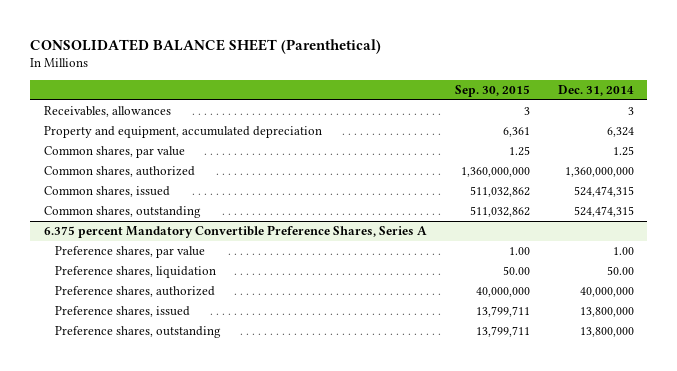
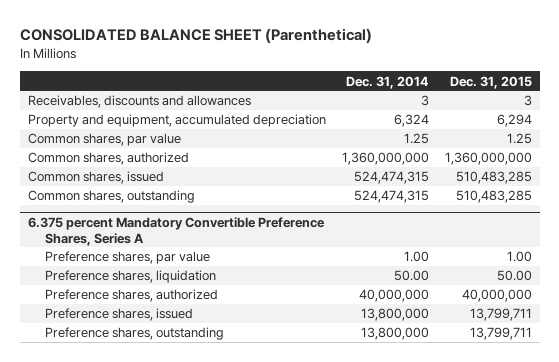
[454,84,530,97] Sep. 30, 2015 -> none
none -> [449,75,532,89] Dec. 31, 2015
[43,106,171,118] Receivables, allowances -> [27,95,251,109] Receivables, discounts and allowances

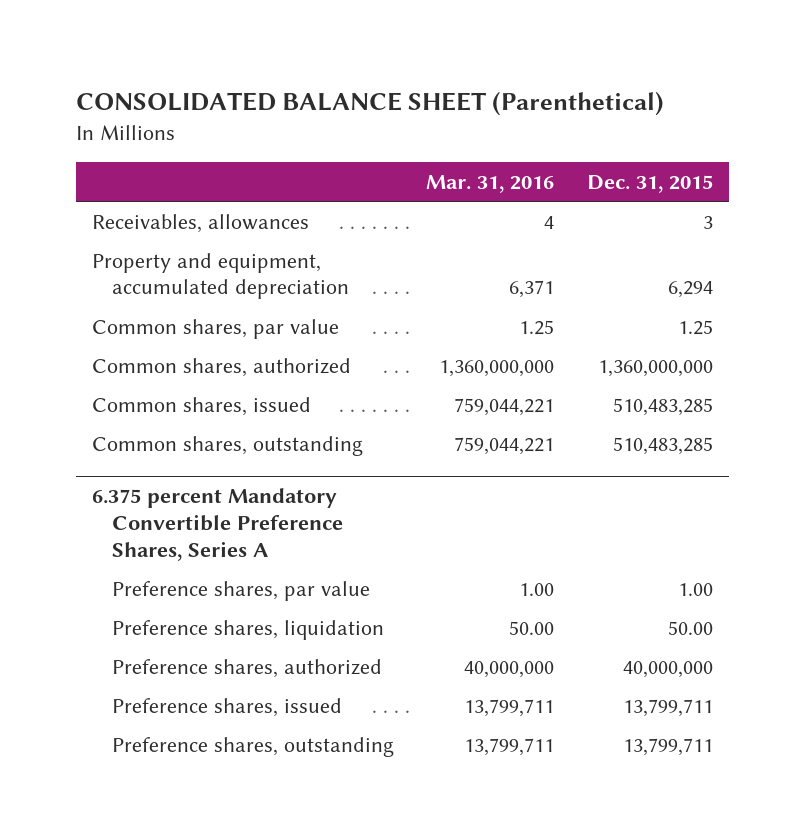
[345,75,429,89] Dec. 31, 2014 -> none
none -> [426,174,555,193] Mar. 31, 2016
[27,95,251,109] Receivables, discounts and allowances -> [92,213,310,233] Receivables, allowances

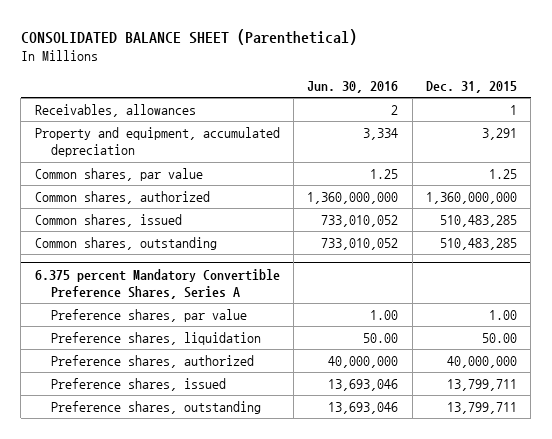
[426,174,555,193] Mar. 31, 2016 -> none
none -> [307,80,399,93] Jun. 30, 2016
[702,215,713,229] 3 -> [509,105,517,116] 1
[667,281,713,299] 6,294 -> [481,128,517,141] 3,291

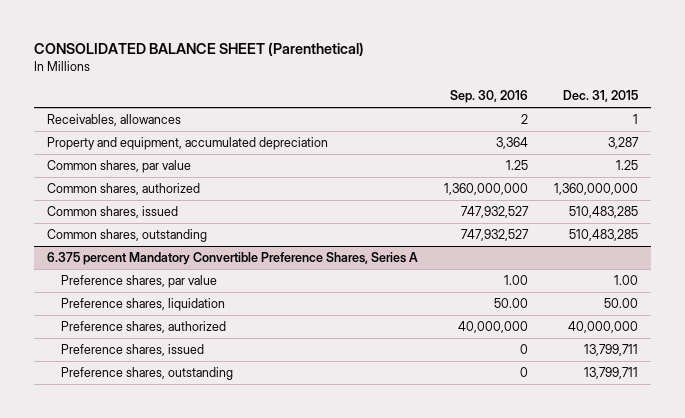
[307,80,399,93] Jun. 30, 2016 -> none
none -> [450,90,529,104] Sep. 30, 2016
[481,128,517,141] 3,291 -> [608,137,640,150] 3,287

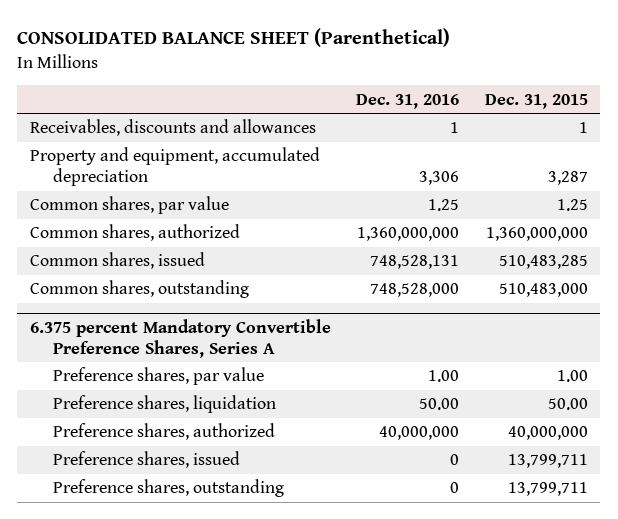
[450,90,529,104] Sep. 30, 2016 -> none
none -> [356,93,460,109] Dec. 31, 2016
[47,114,182,127] Receivables, allowances -> [29,119,316,137] Receivables, discounts and allowances
[569,229,639,242] 510,483,285 -> [498,283,588,298] 510,483,000

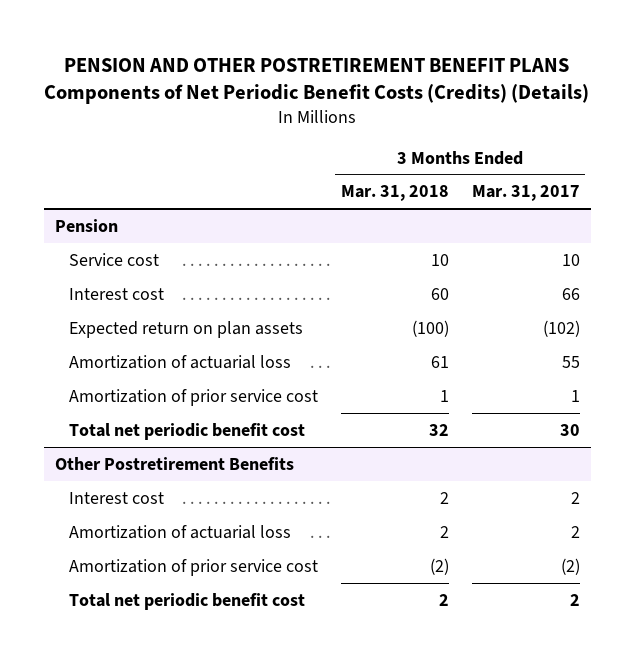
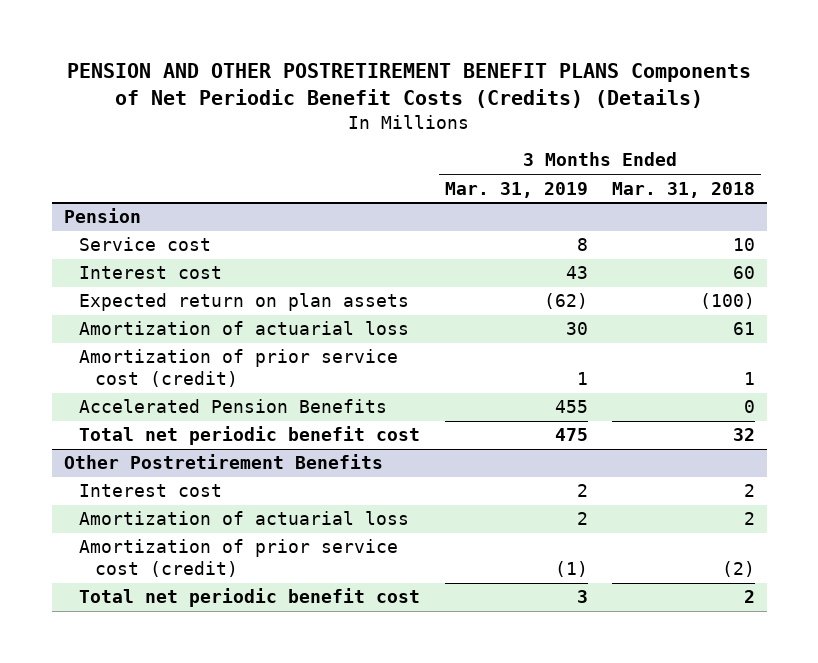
[471,185,580,202] Mar. 31, 2017 -> none
none -> [444,181,588,198] Mar. 31, 2019
[69,388,319,406] Amortization of prior service cost -> [79,349,399,388] Amortization of prior service cost (credit)
none -> [79,399,388,414] Accelerated Pension Benefits
[69,558,319,576] Amortization of prior service cost -> [79,539,399,578] Amortization of prior service cost (credit)

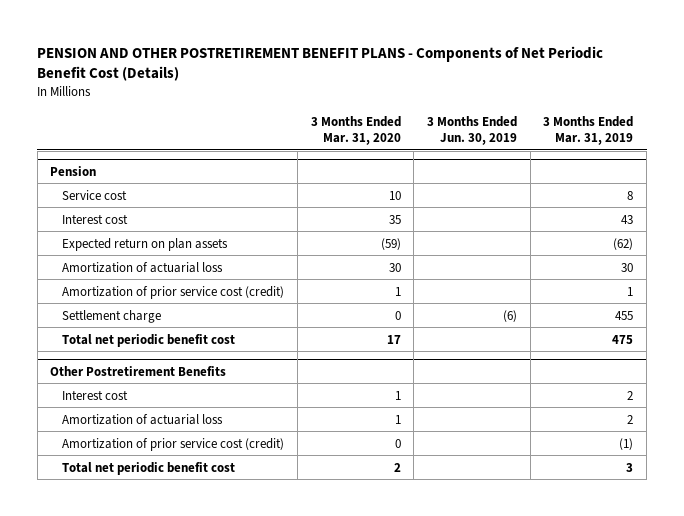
[67,63,752,109] PENSION AND OTHER POSTRETIREMENT BENEFIT PLANS Components of Net Periodic Benefit Costs (Credits) (Details) -> [37,45,604,82] PENSION AND OTHER POSTRETIREMENT BENEFIT PLANS - Components of Net Periodic Benefit Cost (Details)
[611,181,755,198] Mar. 31, 2018 -> none
none -> [310,115,401,145] 3 Months Ended Mar. 31, 2020
none -> [427,115,518,145] 3 Months Ended Jun. 30, 2019
[79,399,388,414] Accelerated Pension Benefits -> [62,309,162,323] Settlement charge

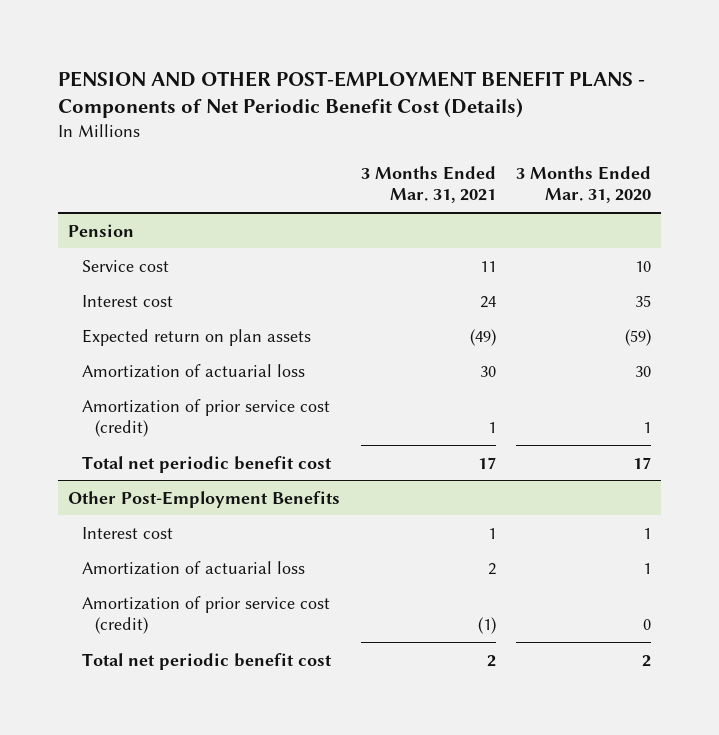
[37,45,604,82] PENSION AND OTHER POSTRETIREMENT BENEFIT PLANS - Components of Net Periodic Benefit Cost (Details) -> [58,70,646,119] PENSION AND OTHER POST-EMPLOYMENT BENEFIT PLANS - Components of Net Periodic Benefit Cost (Details)
[427,115,518,145] 3 Months Ended Jun. 30, 2019 -> none
[543,115,634,145] 3 Months Ended Mar. 31, 2019 -> none
none -> [360,165,496,204] 3 Months Ended Mar. 31, 2021
[62,309,162,323] Settlement charge -> none
[50,365,227,376] Other Postretirement Benefits -> [68,490,341,508] Other Post-Employment Benefits

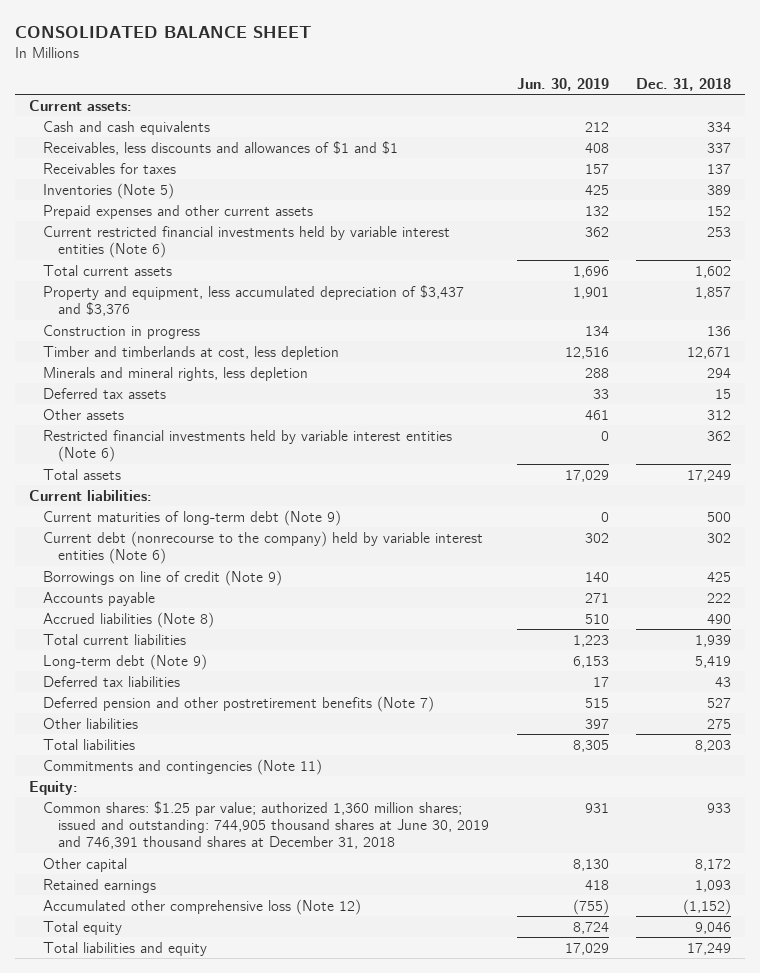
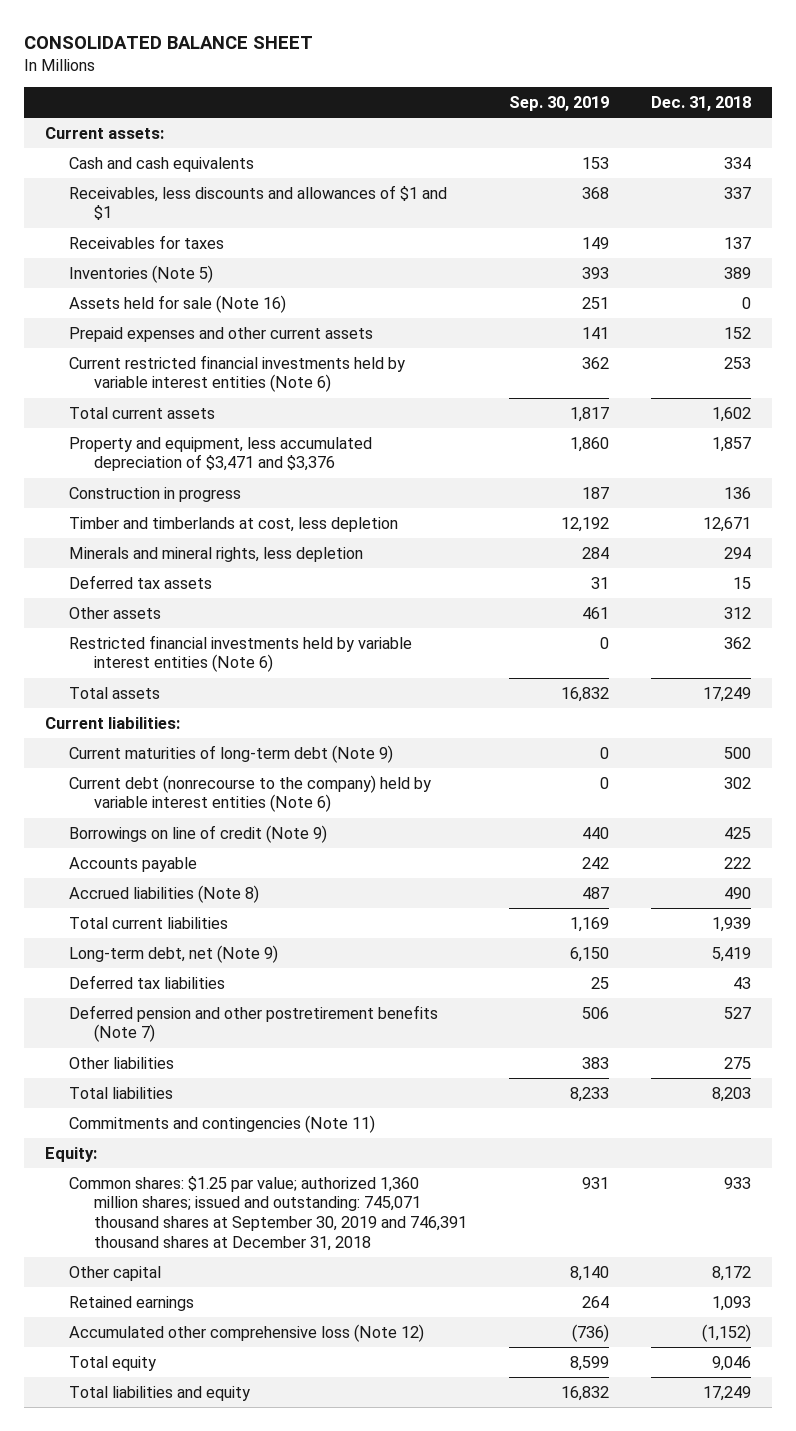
[516,77,609,91] Jun. 30, 2019 -> none
none -> [508,96,609,112] Sep. 30, 2019
none -> [69,294,287,313] Assets held for sale (Note 16)
[43,284,465,317] Property and equipment, less accumulated depreciation of $3,437 and $3,376 -> [69,436,373,472] Property and equipment, less accumulated depreciation of $3,471 and $3,376
[43,653,208,670] Long-term debt (Note 9) -> [69,944,279,963] Long-term debt, net (Note 9)
[43,800,489,850] Common shares: $1.25 par value; authorized 1,360 million shares; issued and outstanding: 744,905 thousand shares at June 30, 2019 and 746,391 thousand shares at December 31, 2018 -> [69,1175,467,1251] Common shares: $1.25 par value; authorized 1,360 million shares; issued and outstanding: 745,071 thousand shares at September 30, 2019 and 746,391 thousand shares at December 31, 2018

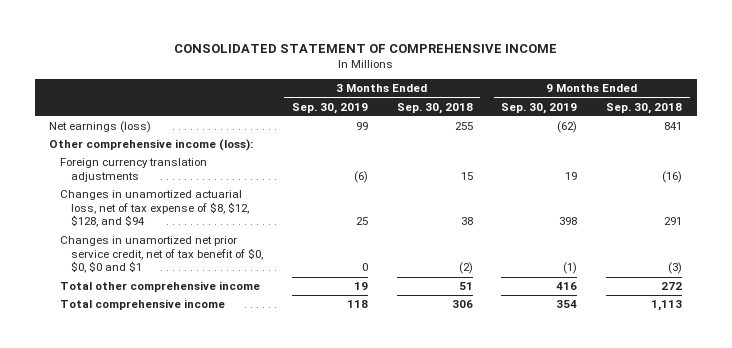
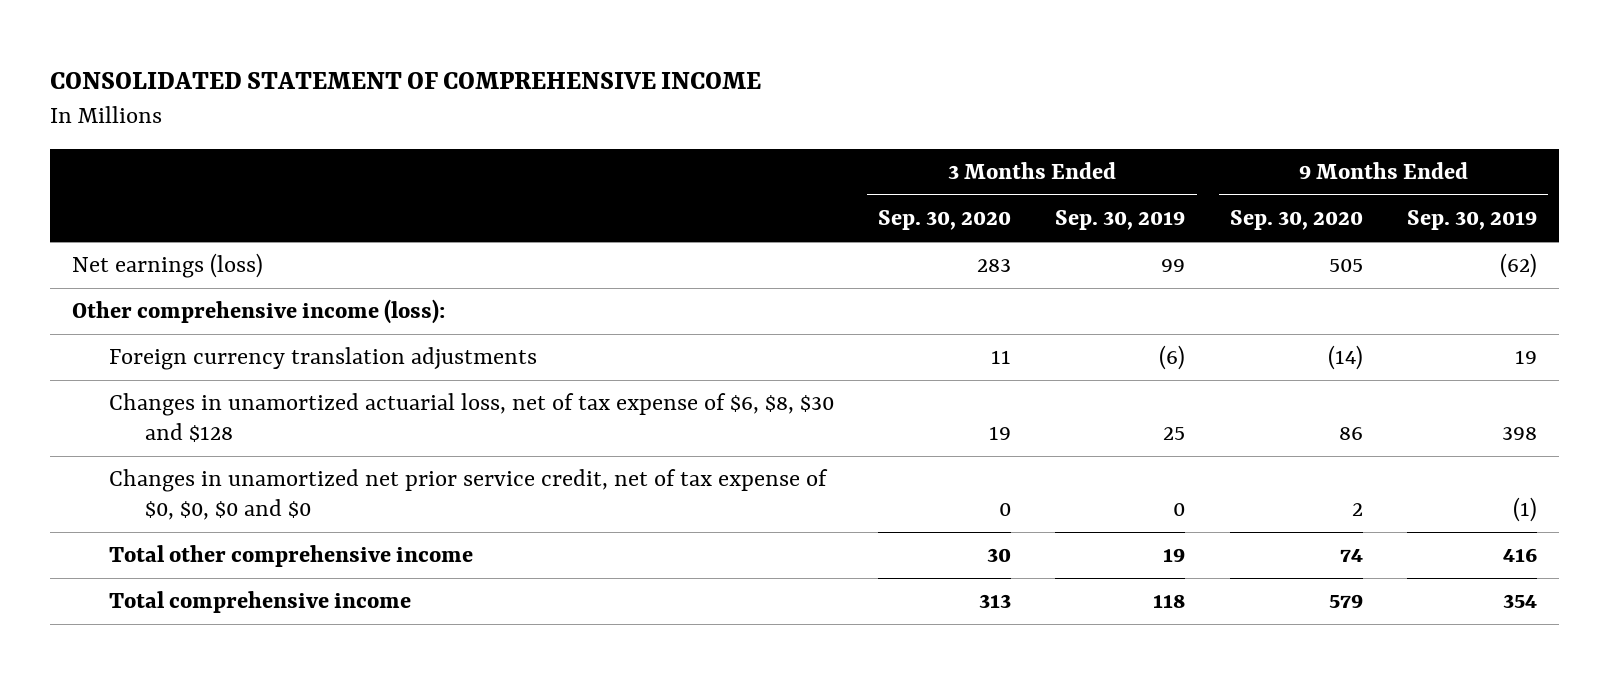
[396,102,473,114] Sep. 30, 2018 -> none
[606,102,683,114] Sep. 30, 2018 -> none
none -> [878,210,1012,231] Sep. 30, 2020
none -> [1229,210,1363,231] Sep. 30, 2020
[60,190,249,228] Changes in unamortized actuarial loss, net of tax expense of $8, $12, $128, and $94 -> [108,393,834,443] Changes in unamortized actuarial loss, net of tax expense of $6, $8, $30 and $128
[60,236,263,274] Changes in unamortized net prior service credit, net of tax benefit of $0, $0, $0 and $1 -> [108,469,828,521] Changes in unamortized net prior service credit, net of tax expense of $0, $0, $0 and $0

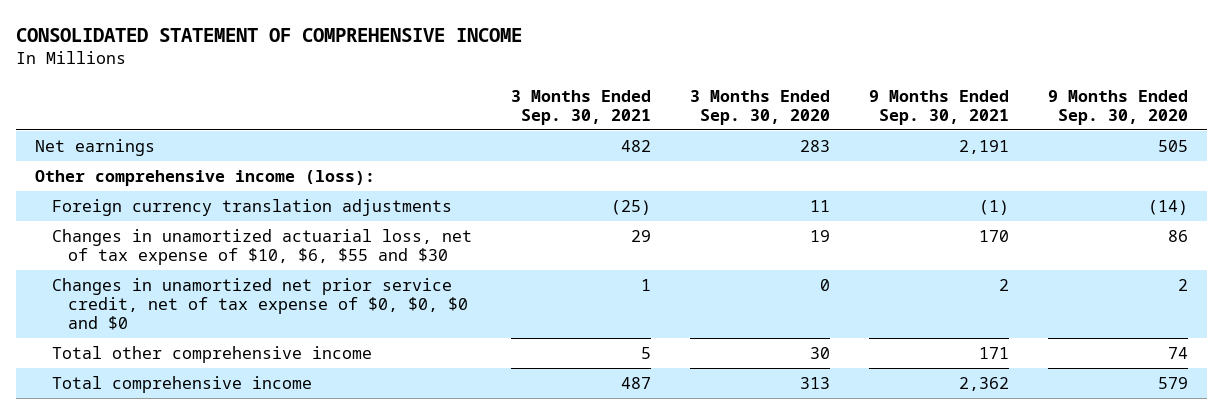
[1055,210,1186,231] Sep. 30, 2019 -> none
[1407,210,1538,231] Sep. 30, 2019 -> none
none -> [510,89,651,125] 3 Months Ended Sep. 30, 2021
none -> [868,89,1009,125] 9 Months Ended Sep. 30, 2021
[72,253,264,279] Net earnings (loss) -> [35,138,156,156] Net earnings
[108,393,834,443] Changes in unamortized actuarial loss, net of tax expense of $6, $8, $30 and $128 -> [51,228,472,265] Changes in unamortized actuarial loss, net of tax expense of $10, $6, $55 and $30

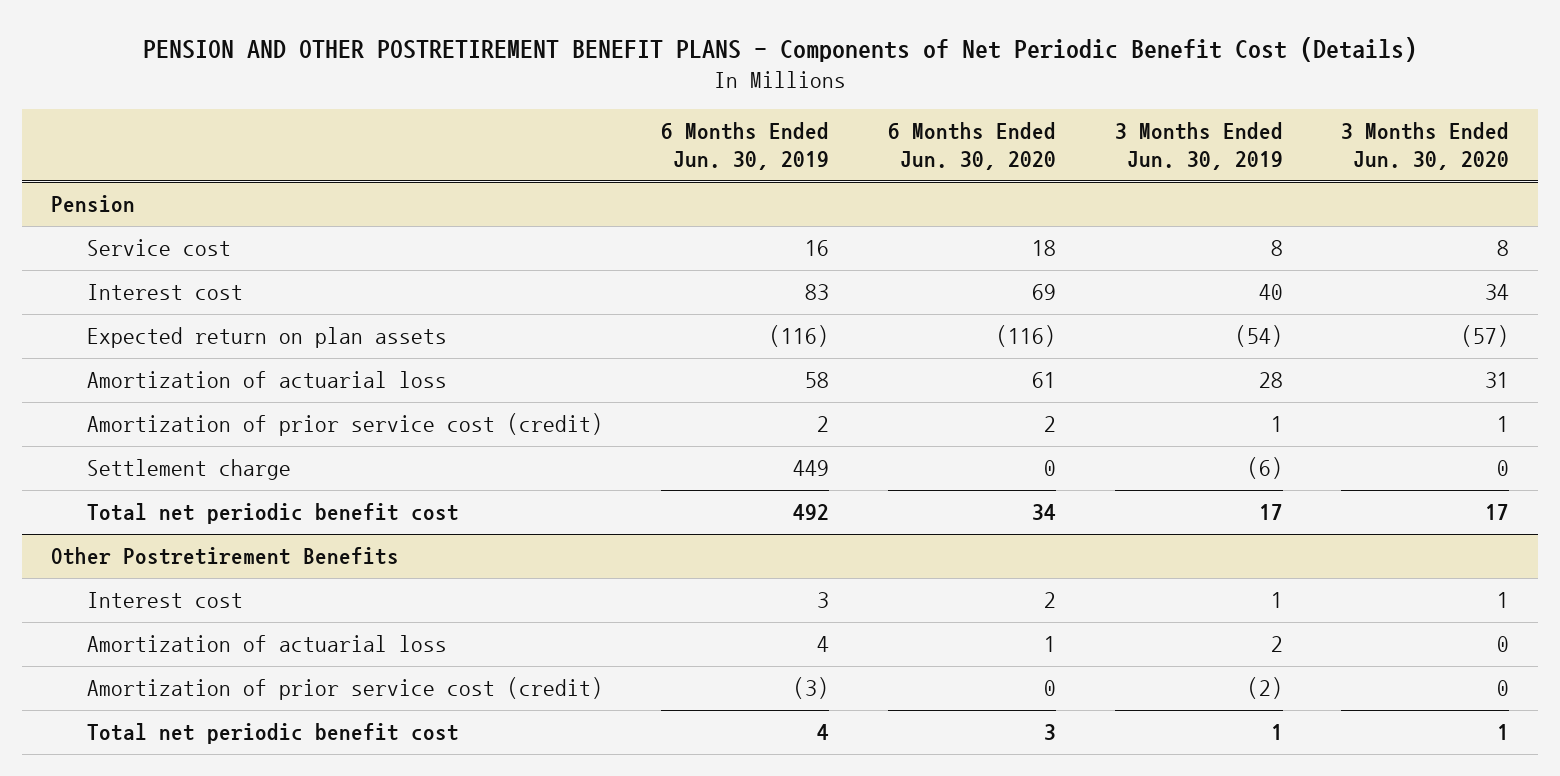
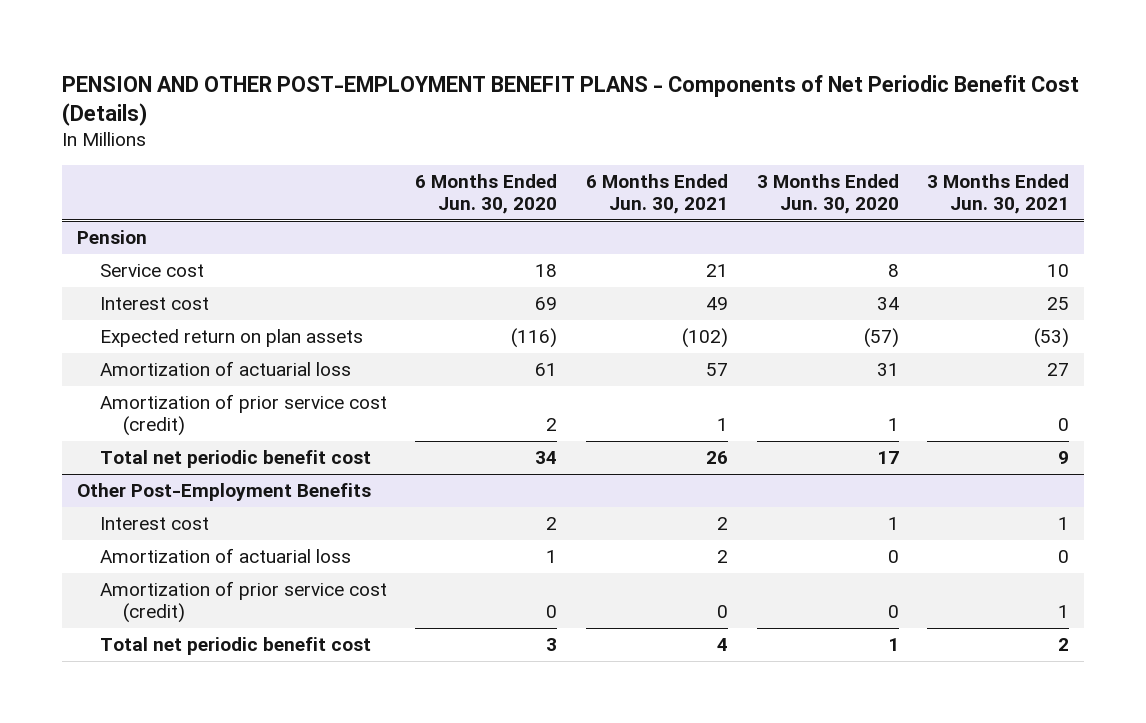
[143,36,1418,62] PENSION AND OTHER POSTRETIREMENT BENEFIT PLANS - Components of Net Periodic Benefit Cost (Details) -> [62,74,1080,126] PENSION AND OTHER POST-EMPLOYMENT BENEFIT PLANS - Components of Net Periodic Benefit Cost (Details)
[661,122,830,170] 6 Months Ended Jun. 30, 2019 -> none
[1114,122,1283,170] 3 Months Ended Jun. 30, 2019 -> none
none -> [586,174,729,215] 6 Months Ended Jun. 30, 2021
none -> [927,174,1070,215] 3 Months Ended Jun. 30, 2021
[86,459,291,481] Settlement charge -> none
[51,547,400,566] Other Postretirement Benefits -> [76,482,371,501] Other Post-Employment Benefits

